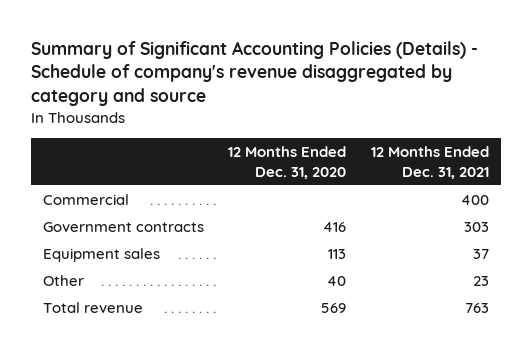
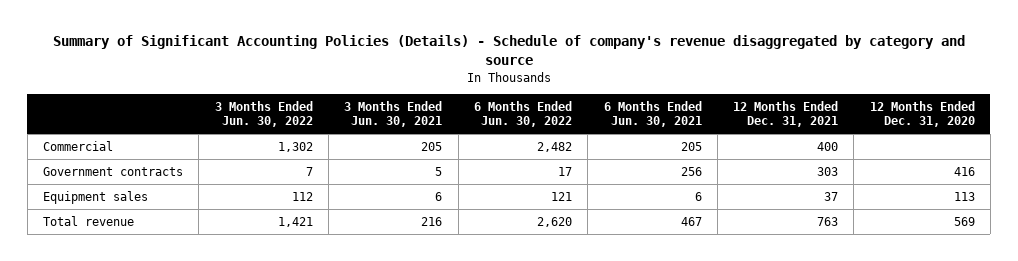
none -> [214,100,313,128] 3 Months Ended Jun. 30, 2022
none -> [344,100,443,128] 3 Months Ended Jun. 30, 2021
none -> [473,100,572,128] 6 Months Ended Jun. 30, 2022
none -> [603,100,702,128] 6 Months Ended Jun. 30, 2021
[43,275,85,287] Other -> none

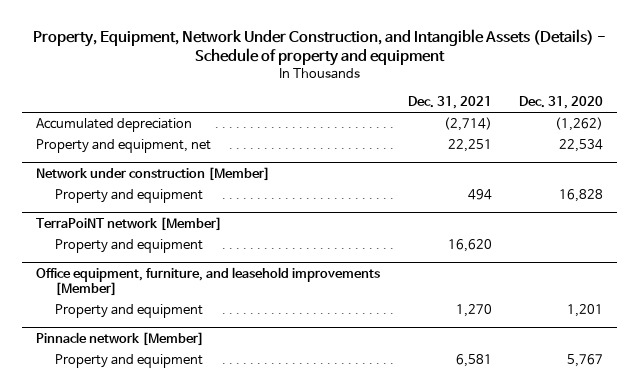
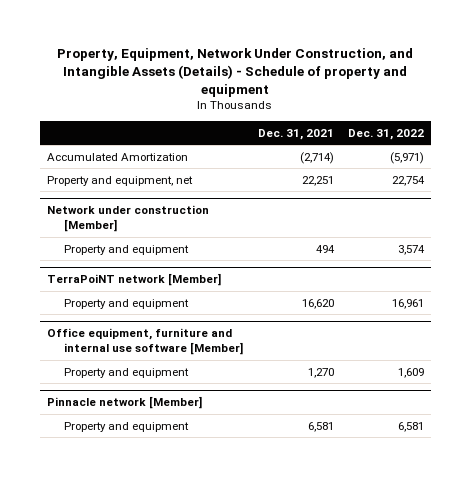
[519,95,604,109] Dec. 31, 2020 -> none
none -> [348,128,425,140] Dec. 31, 2022
[35,118,192,133] Accumulated depreciation -> [46,152,188,161] Accumulated Amortization
[35,266,380,296] Office equipment, furniture, and leasehold improvements [Member] -> [46,328,244,356] Office equipment, furniture and internal use software [Member]

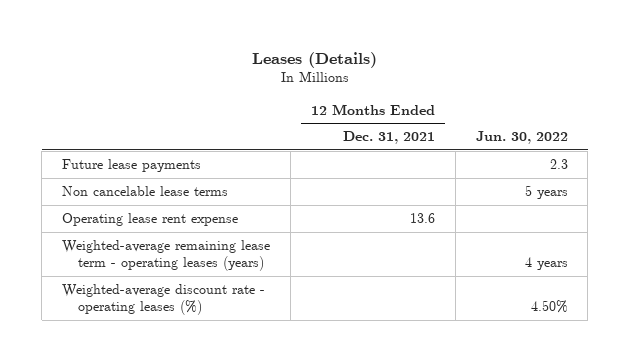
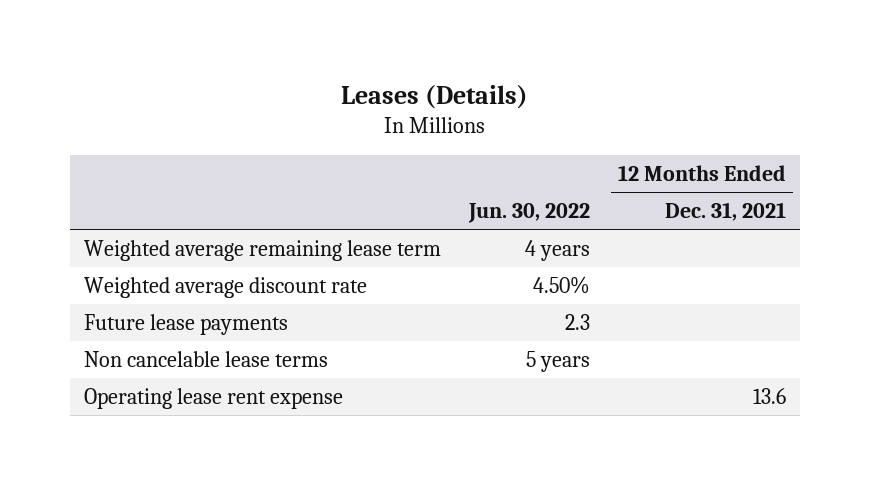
none -> [83,239,441,261] Weighted average remaining lease term
none -> [83,276,367,298] Weighted average discount rate
[62,240,271,272] Weighted-average remaining lease term - operating leases (years) -> none
[62,284,266,316] Weighted-average discount rate - operating leases (%) -> none

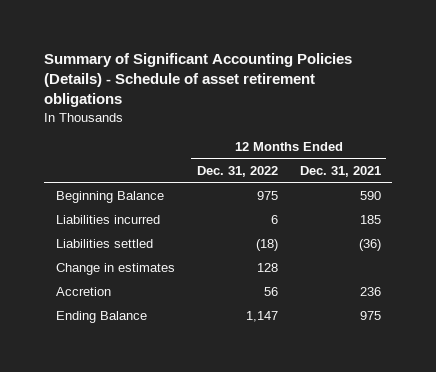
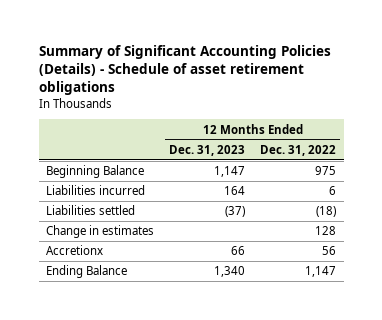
[299,166,381,178] Dec. 31, 2021 -> none
none -> [169,144,246,156] Dec. 31, 2023
[55,287,111,297] Accretion -> [46,245,104,256] Accretionx

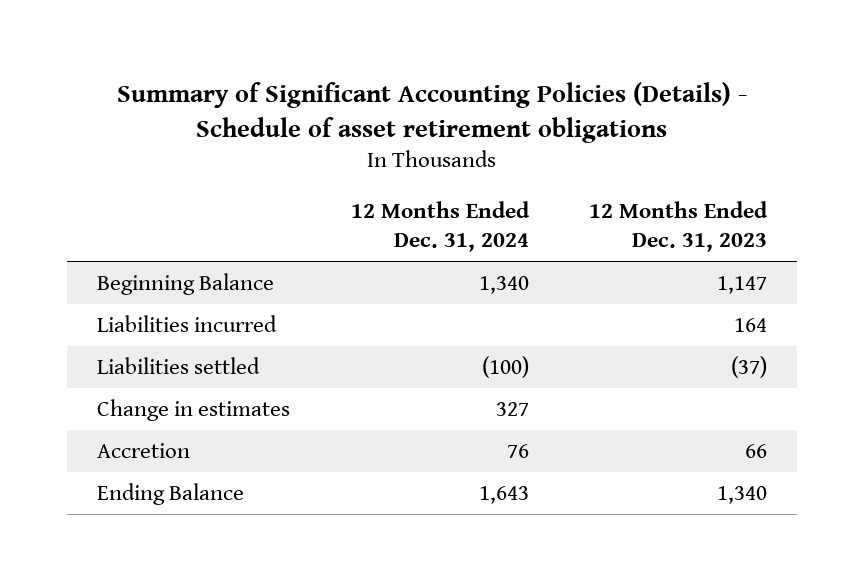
[260,144,337,156] Dec. 31, 2022 -> none
none -> [350,201,530,252] 12 Months Ended Dec. 31, 2024
[46,245,104,256] Accretionx -> [97,443,191,459] Accretion

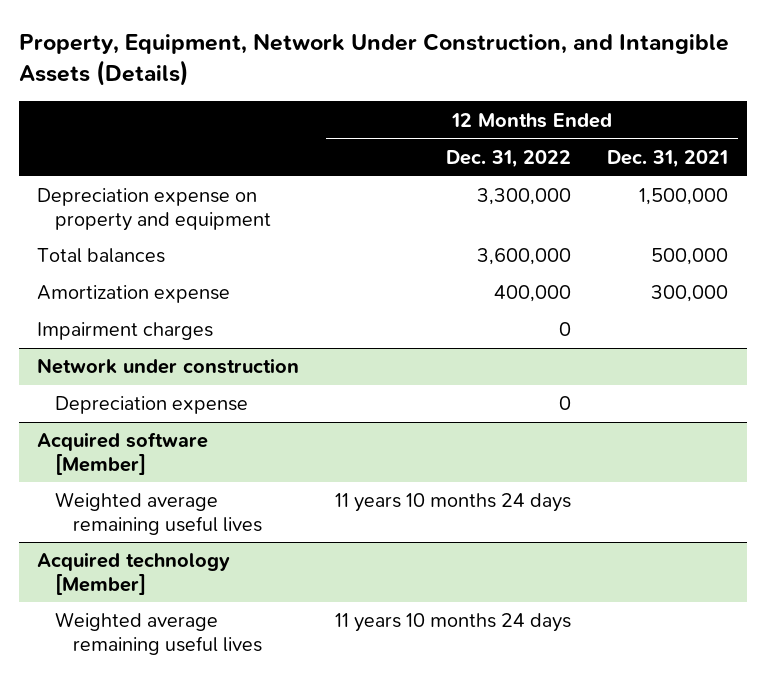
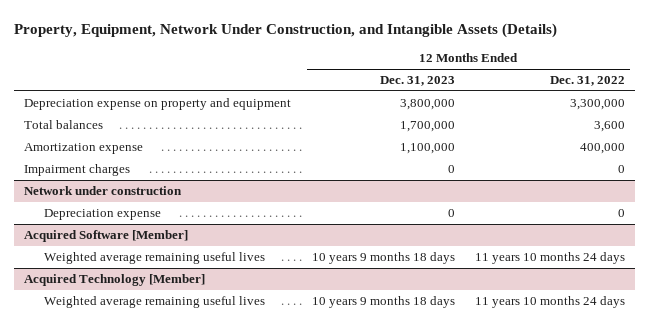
[607,149,729,168] Dec. 31, 2021 -> none
none -> [379,76,455,87] Dec. 31, 2023
[477,248,572,266] 3,600,000 -> [594,121,626,133] 3,600
[36,432,208,475] Acquired software [Member] -> [24,230,189,243] Acquired Software [Member]
[36,552,230,595] Acquired technology [Member] -> [24,274,206,287] Acquired Technology [Member]

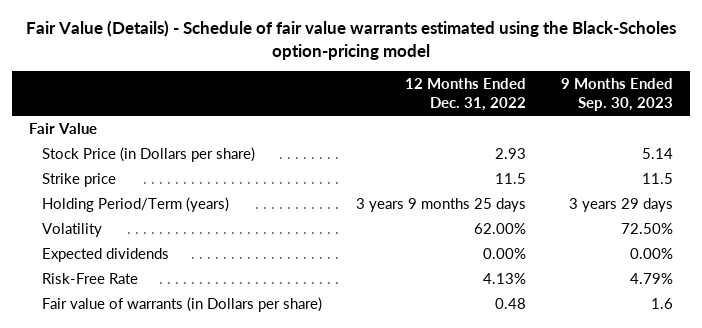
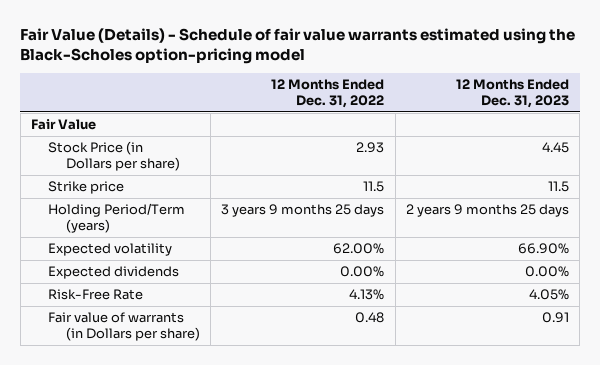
[560,78,673,111] 9 Months Ended Sep. 30, 2023 -> none
none -> [455,79,569,109] 12 Months Ended Dec. 31, 2023
[42,222,103,237] Volatility -> [48,243,173,257] Expected volatility

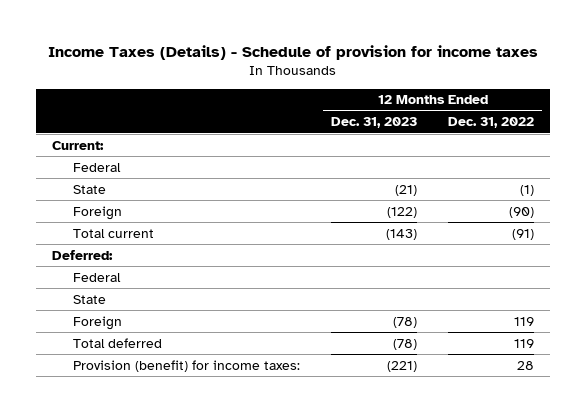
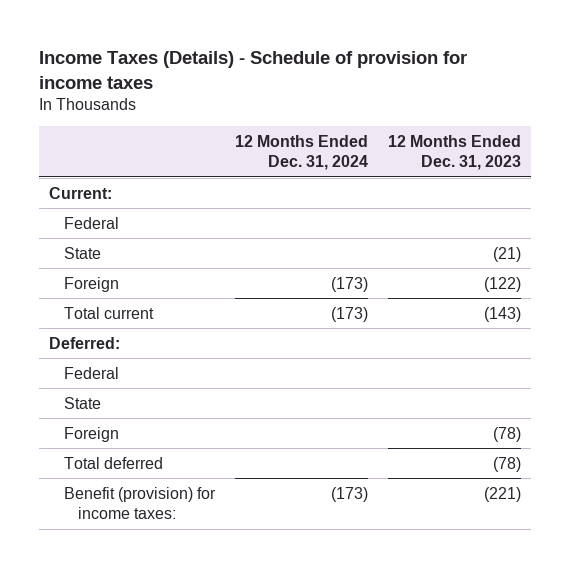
[448,117,535,129] Dec. 31, 2022 -> none
none -> [234,134,368,171] 12 Months Ended Dec. 31, 2024
[73,359,301,372] Provision (benefit) for income taxes: -> [63,486,216,520] Benefit (provision) for income taxes:

